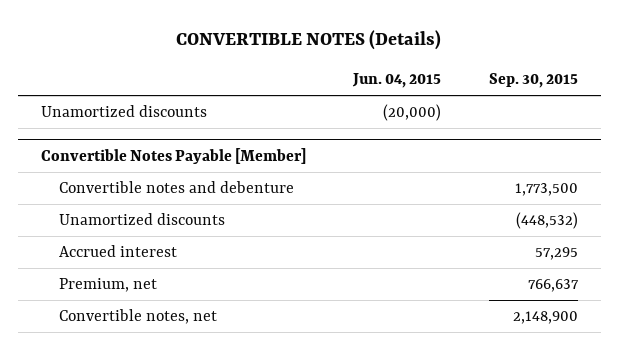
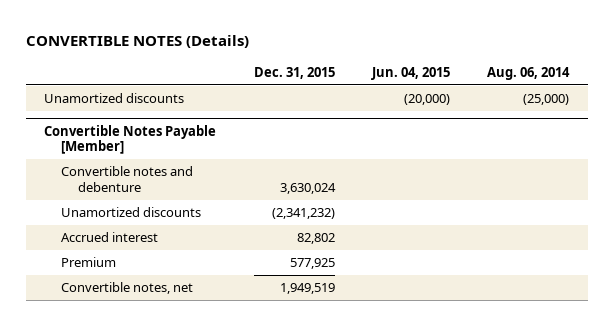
[488,73,578,89] Sep. 30, 2015 -> none
none -> [253,66,335,79] Dec. 31, 2015
none -> [487,66,571,80] Aug. 06, 2014
[58,278,157,293] Premium, net -> [61,257,117,268] Premium

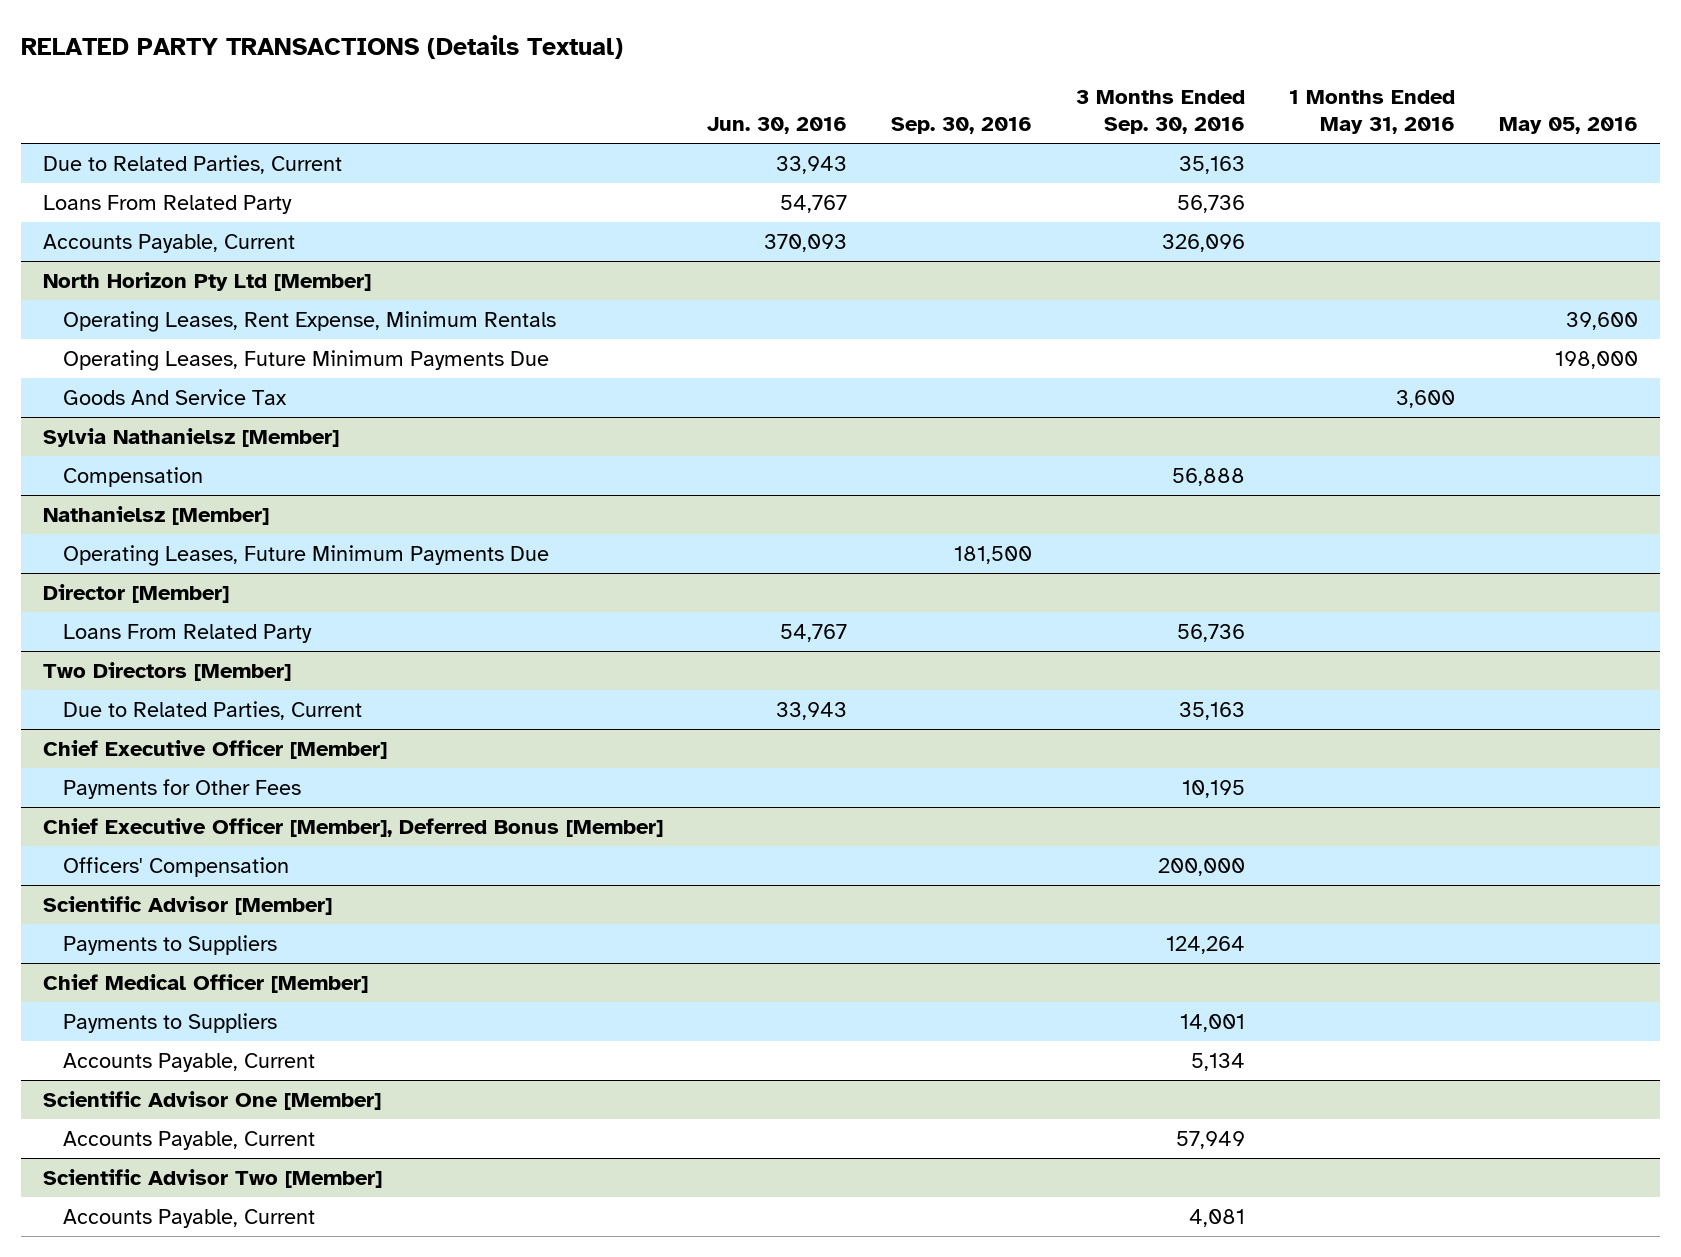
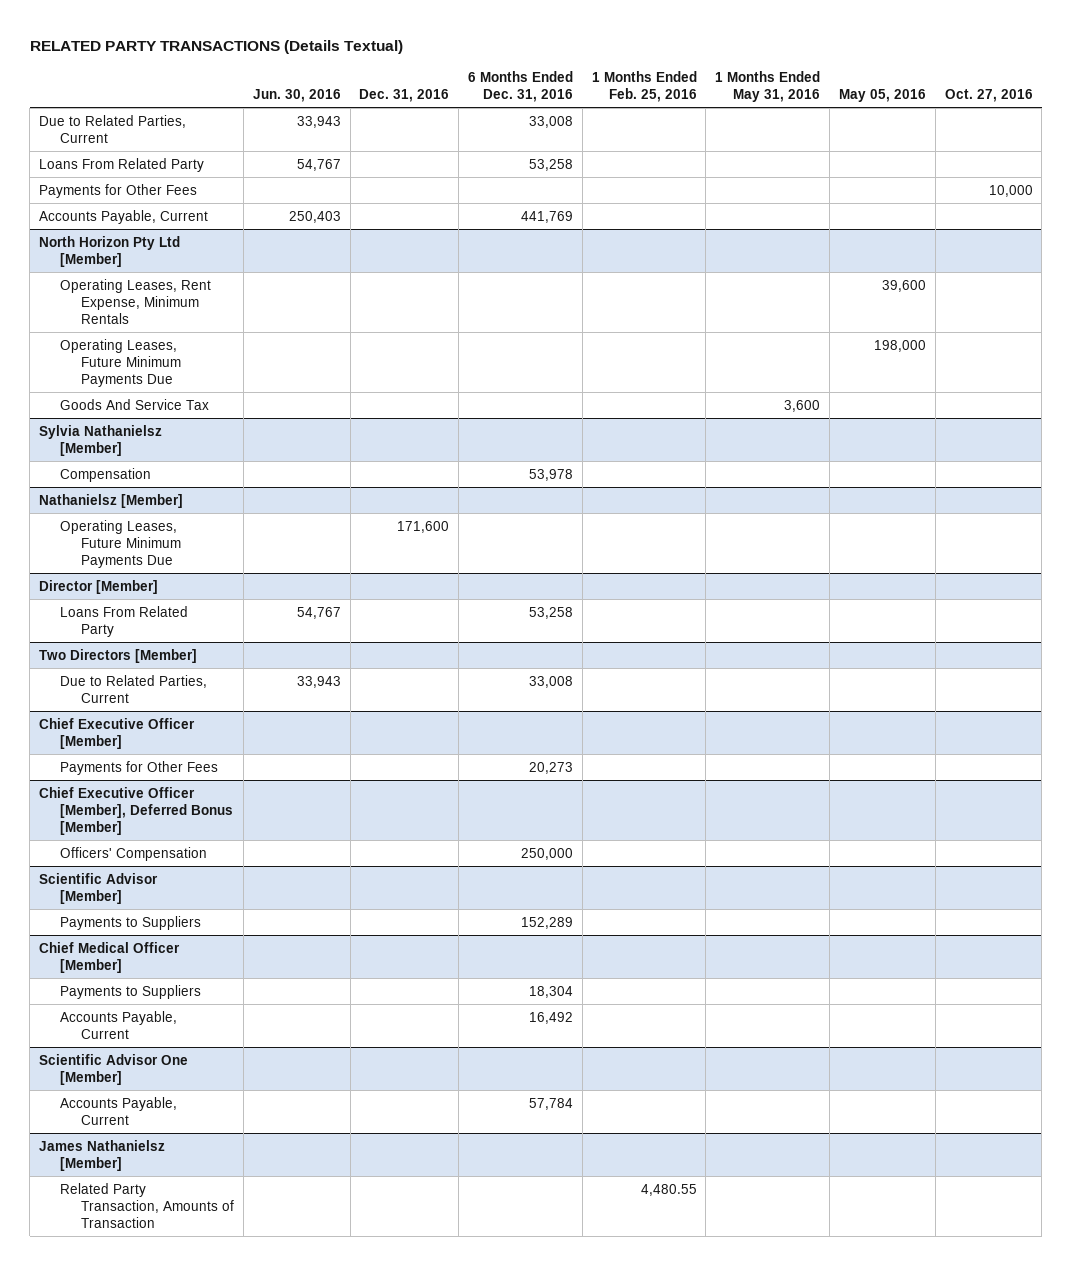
[890,117,1032,135] Sep. 30, 2016 -> none
[1075,89,1245,135] 3 Months Ended Sep. 30, 2016 -> none
none -> [359,88,450,102] Dec. 31, 2016
none -> [468,70,574,102] 6 Months Ended Dec. 31, 2016
none -> [591,70,697,102] 1 Months Ended Feb. 25, 2016
none -> [944,88,1033,102] Oct. 27, 2016
none -> [39,183,198,198] Payments for Other Fees
[763,234,847,253] 370,093 -> [288,210,341,223] 250,403
[42,1169,382,1189] Scientific Advisor Two [Member] -> none
[63,1209,316,1229] Accounts Payable, Current -> none
none -> [39,1139,166,1171] James Nathanielsz [Member]
none -> [60,1182,235,1228] Related Party Transaction, Amounts of Transaction

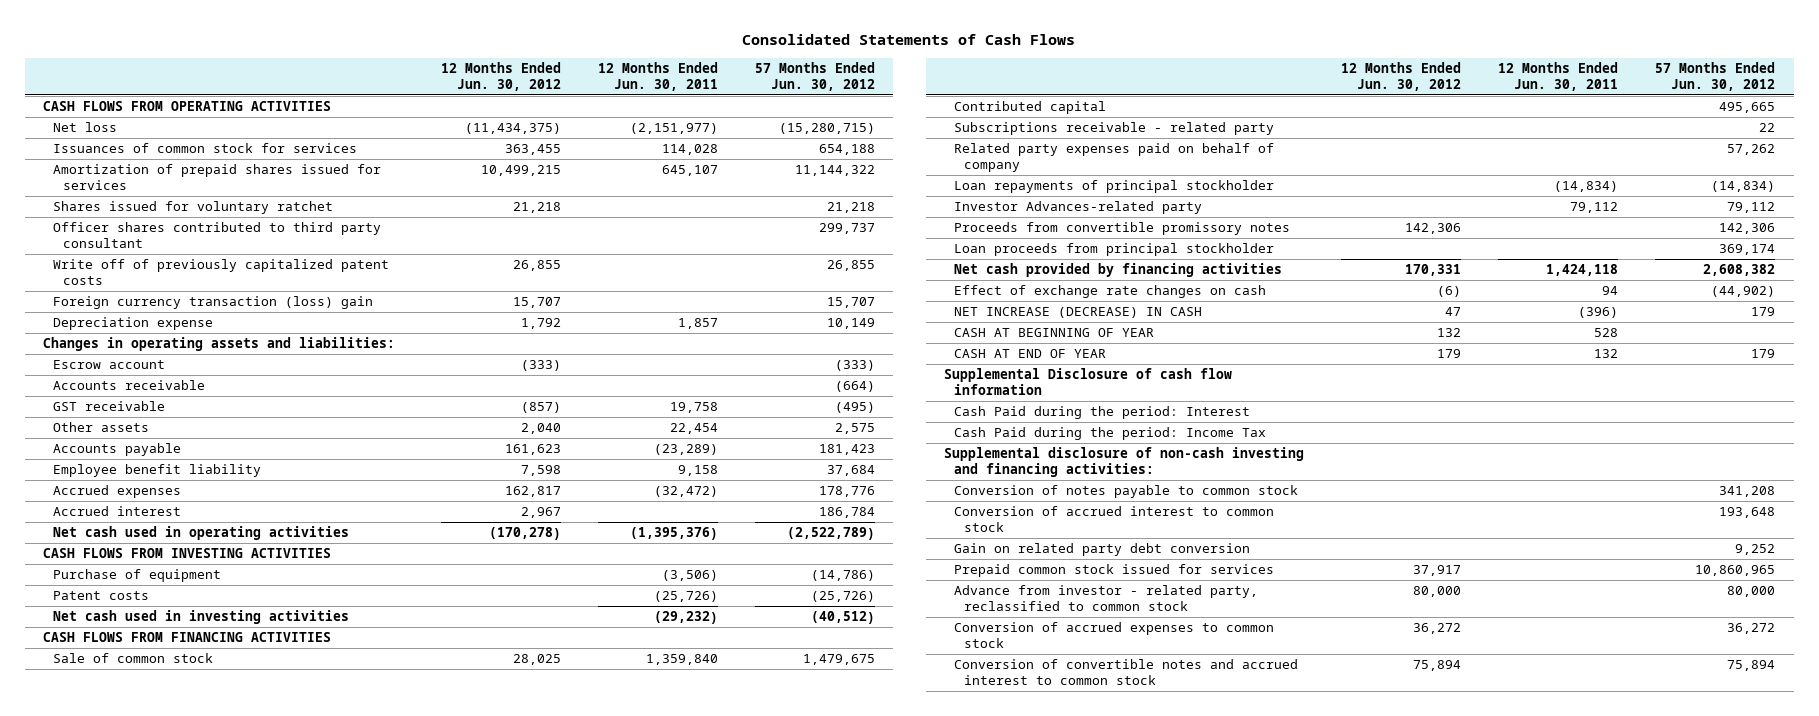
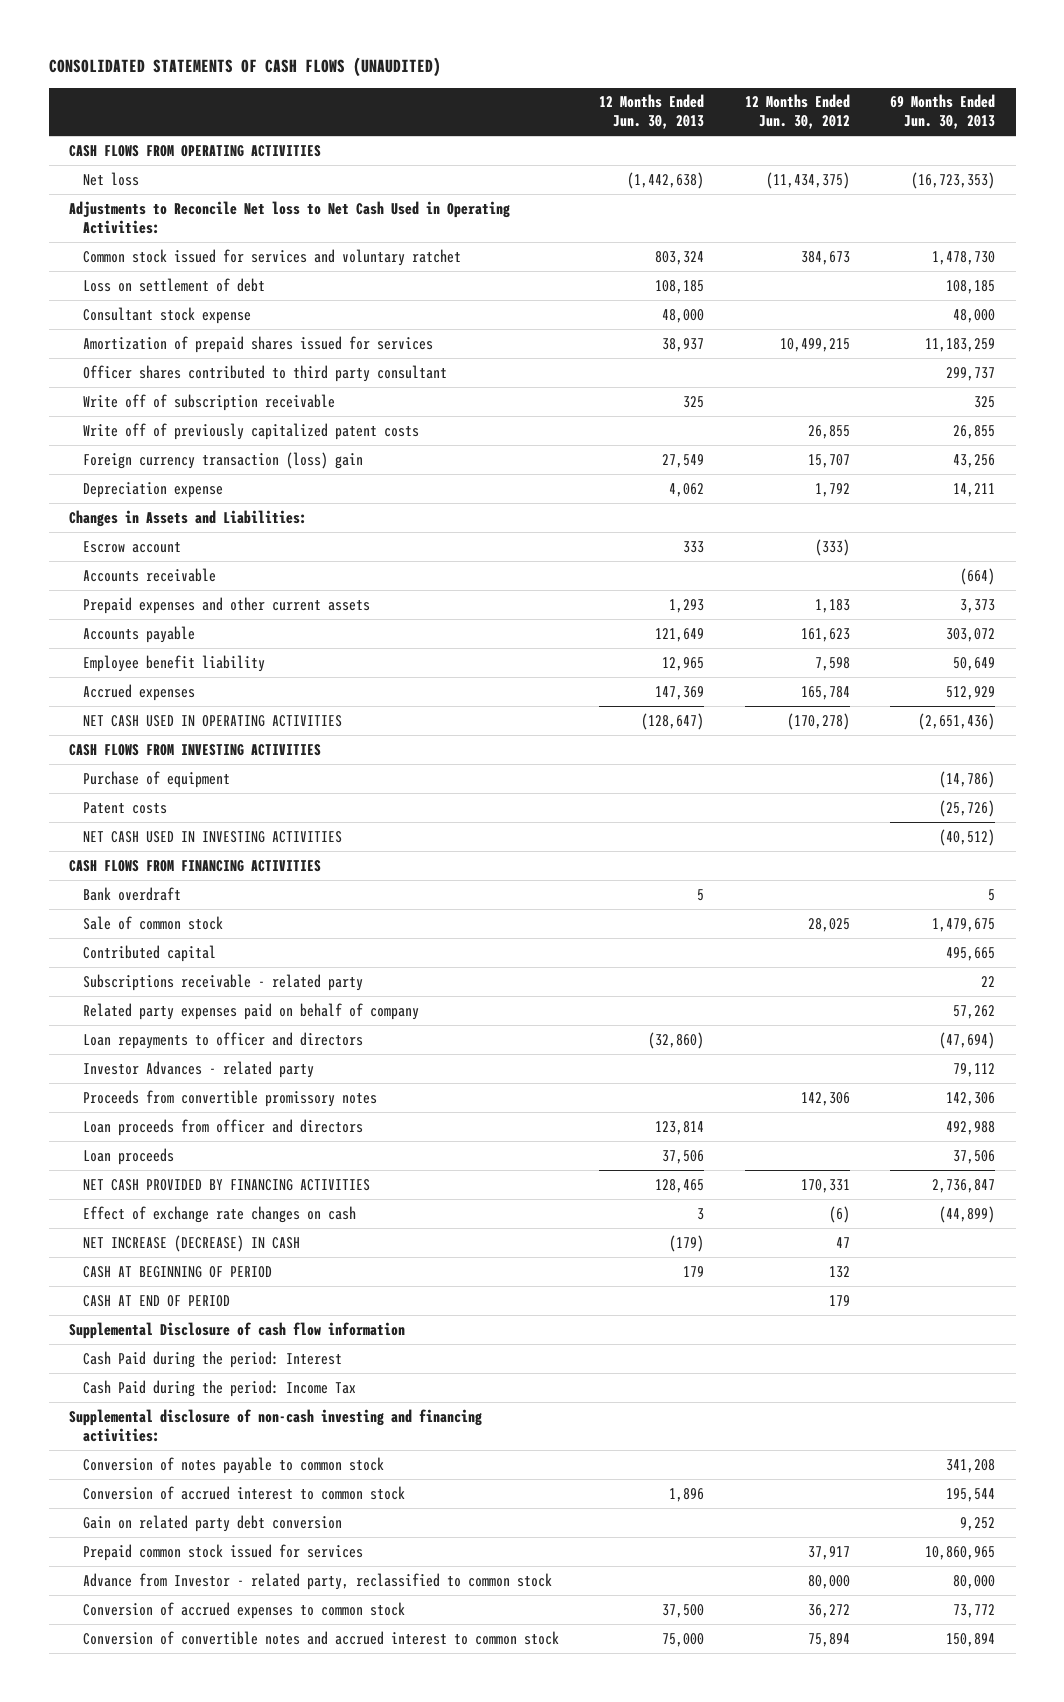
[742,34,1076,46] Consolidated Statements of Cash Flows -> [48,57,441,78] CONSOLIDATED STATEMENTS OF CASH FLOWS (UNAUDITED)
[597,62,718,91] 12 Months Ended Jun. 30, 2011 -> none
[754,62,875,91] 57 Months Ended Jun. 30, 2012 -> none
none -> [599,94,705,130] 12 Months Ended Jun. 30, 2013
none -> [890,94,996,130] 69 Months Ended Jun. 30, 2013
[53,143,358,154] Issuances of common stock for services -> none
none -> [68,200,510,234] Adjustments to Reconcile Net loss to Net Cash Used in Operating Activities:
none -> [82,248,461,266] Common stock issued for services and voluntary ratchet
none -> [82,277,265,292] Loss on settlement of debt
none -> [82,306,251,324] Consultant stock expense
[53,201,334,215] Shares issued for voluntary ratchet -> none
none -> [82,393,335,411] Write off of subscription receivable
[43,337,396,352] Changes in operating assets and liabilities: -> [68,509,307,527] Changes in Assets and Liabilities:
[53,401,166,412] GST receivable -> none
[53,422,150,433] Other assets -> [82,596,370,614] Prepaid expenses and other current assets
[520,423,561,435] 2,040 -> [814,598,850,613] 1,183
[53,506,182,517] Accrued interest -> none
[504,486,561,498] 162,817 -> [800,685,850,700] 165,784
[53,526,350,541] Net cash used in operating activities -> [82,714,342,727] NET CASH USED IN OPERATING ACTIVITIES
[53,610,350,625] Net cash used in investing activities -> [82,830,342,843] NET CASH USED IN INVESTING ACTIVITIES
none -> [82,886,181,901] Bank overdraft
[954,180,1275,194] Loan repayments of principal stockholder -> none
none -> [82,1031,363,1049] Loan repayments to officer and directors
[954,201,1203,215] Investor Advances-related party -> [82,1060,314,1078] Investor Advances - related party
none -> [82,1118,363,1136] Loan proceeds from officer and directors
[954,243,1275,257] Loan proceeds from principal stockholder -> [82,1147,174,1165] Loan proceeds
[954,263,1283,278] Net cash provided by financing activities -> [82,1178,370,1191] NET CASH PROVIDED BY FINANCING ACTIVITIES
[954,328,1155,338] CASH AT BEGINNING OF YEAR -> [82,1265,272,1278] CASH AT BEGINNING OF PERIOD
[954,349,1107,359] CASH AT END OF YEAR -> [82,1294,230,1307] CASH AT END OF PERIOD
[954,585,1259,611] Advance from investor - related party, reclassified to common stock -> [82,1572,552,1590] Advance from Investor - related party, reclassified to common stock

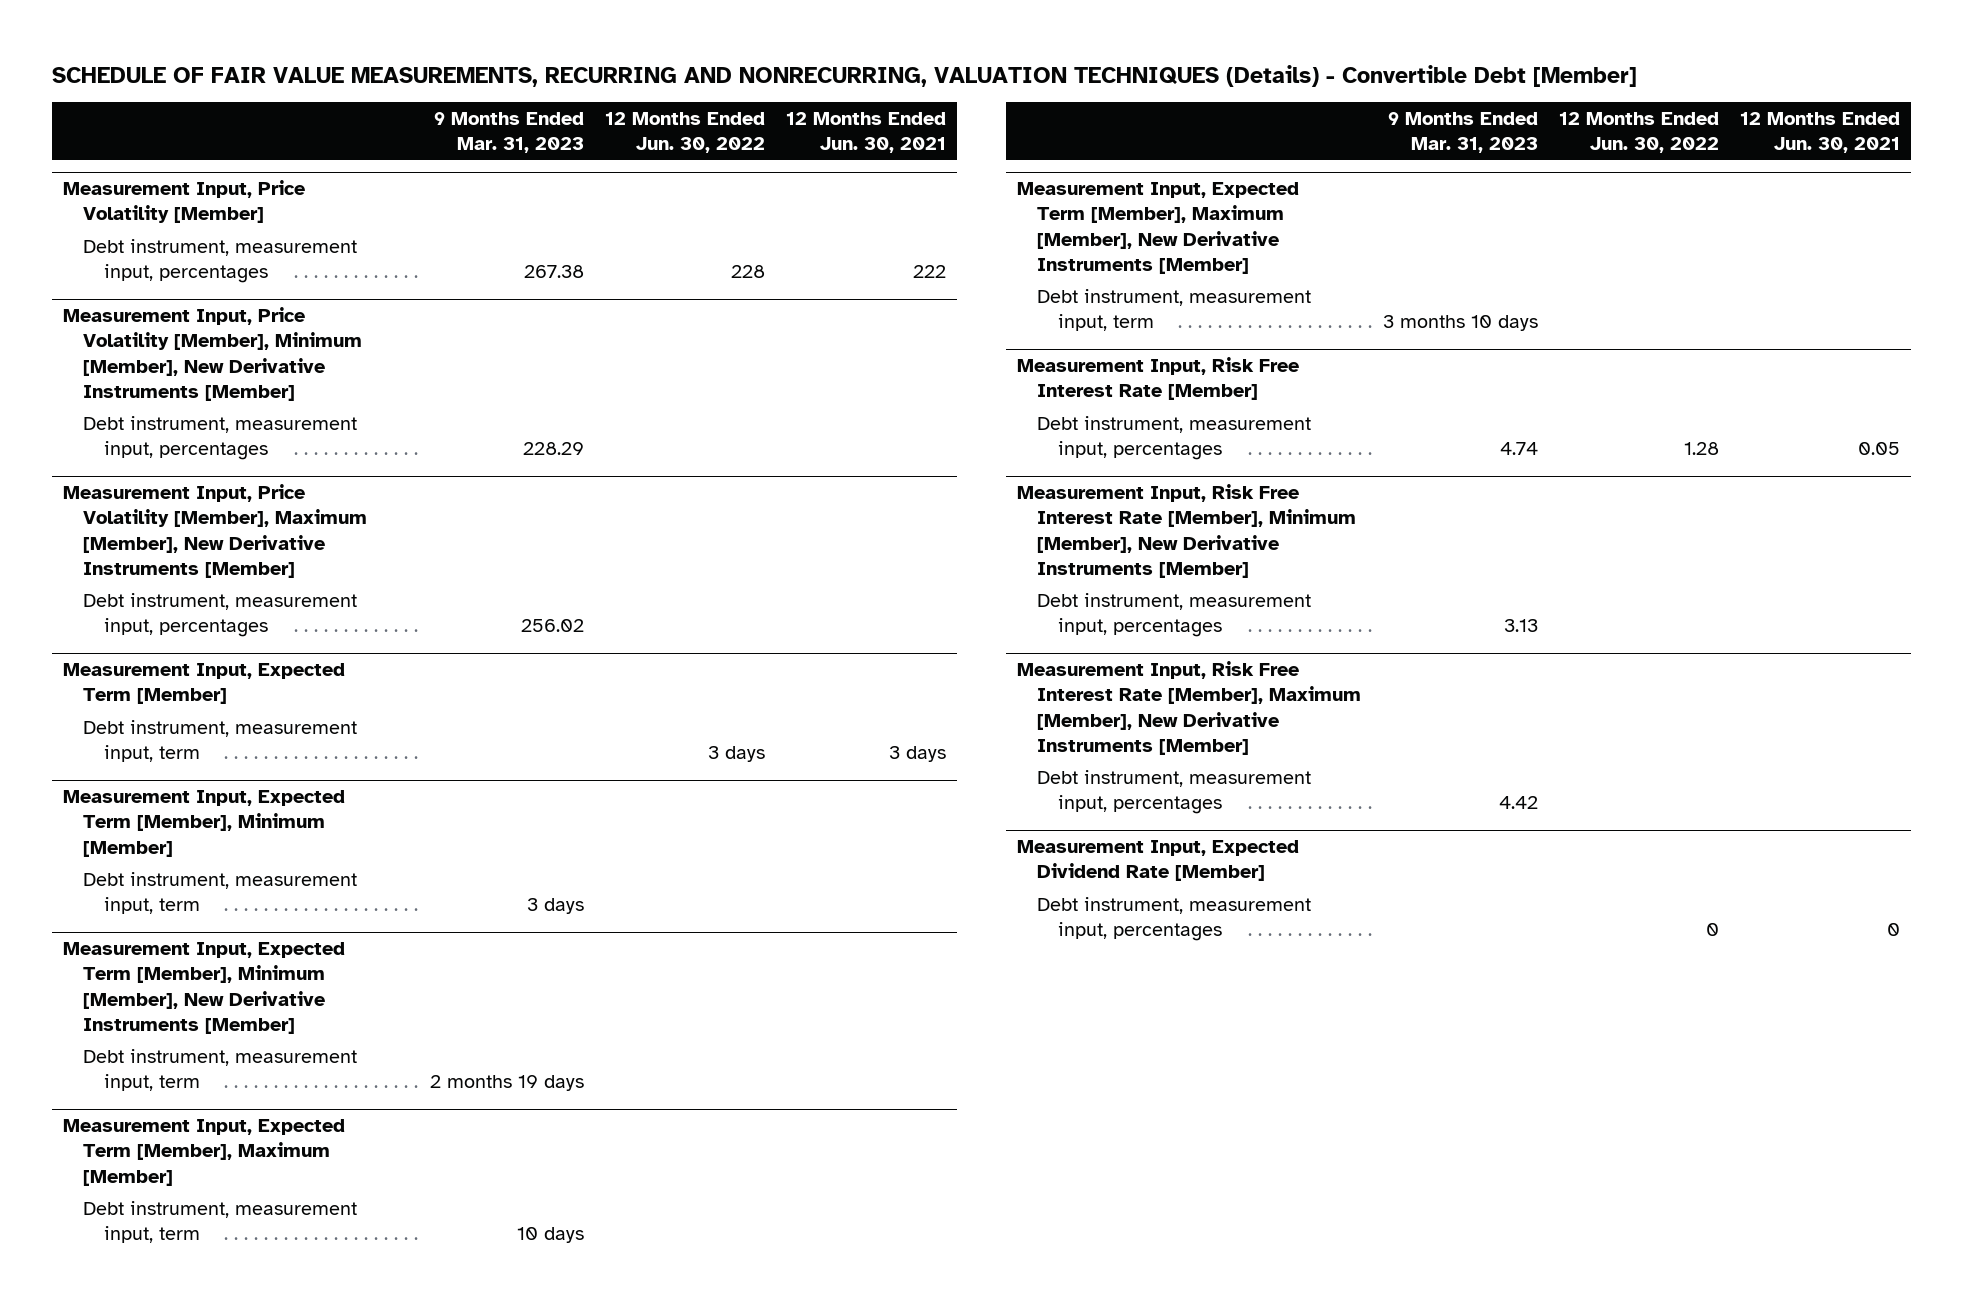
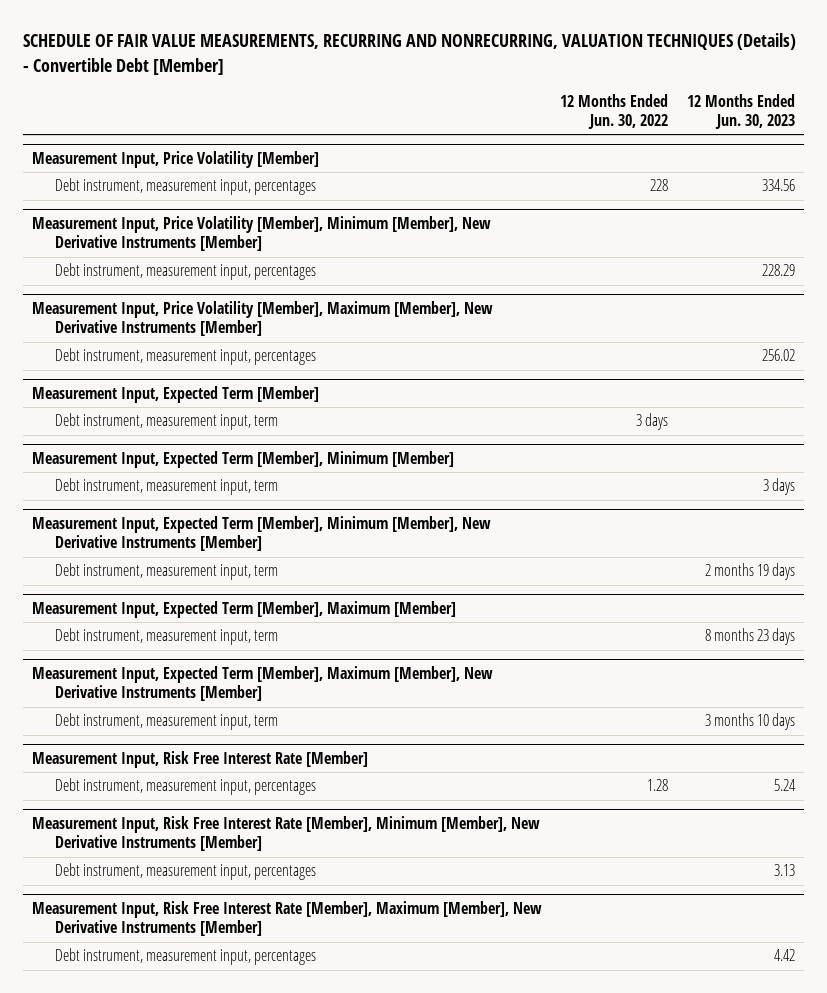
[433,111,584,154] 9 Months Ended Mar. 31, 2023 -> none
[785,111,946,154] 12 Months Ended Jun. 30, 2021 -> none
none -> [687,93,796,130] 12 Months Ended Jun. 30, 2023
[1016,840,1299,882] Measurement Input, Expected Dividend Rate [Member] -> none
[1037,896,1312,941] Debt instrument, measurement input, percentages -> none

